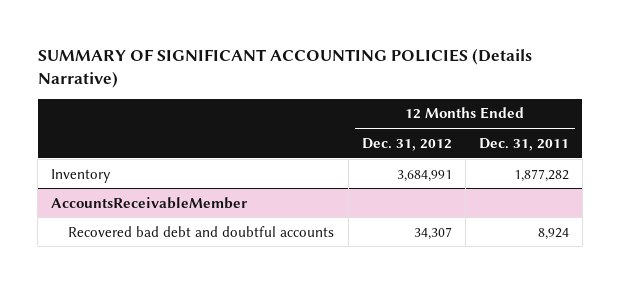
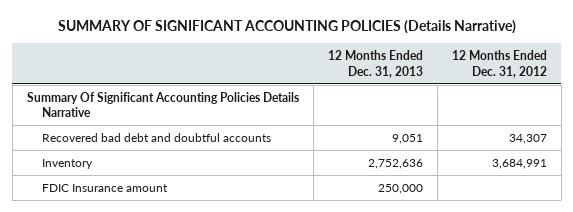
[478,137,569,151] Dec. 31, 2011 -> none
none -> [327,50,423,78] 12 Months Ended Dec. 31, 2013
[51,196,248,209] AccountsReceivableMember -> none
none -> [26,91,299,118] Summary Of Significant Accounting Policies Details Narrative
[51,168,112,183] Inventory -> [41,158,93,169] Inventory
none -> [41,183,168,192] FDIC Insurance amount

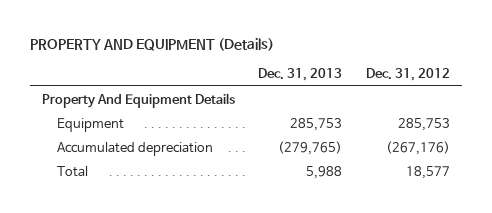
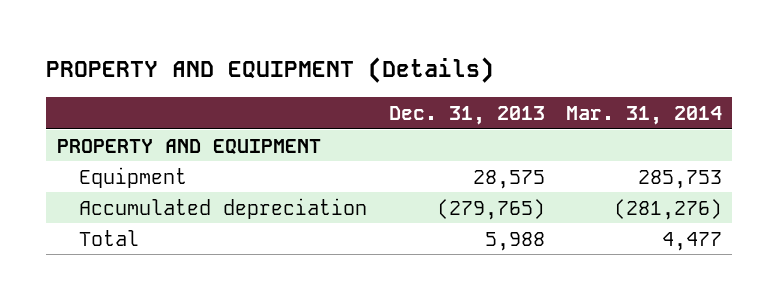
[366,67,451,81] Dec. 31, 2012 -> none
none -> [565,106,722,126] Mar. 31, 2014
[41,92,235,108] Property And Equipment Details -> [56,138,321,154] PROPERTY AND EQUIPMENT
[290,117,343,131] 285,753 -> [472,169,545,189] 28,575

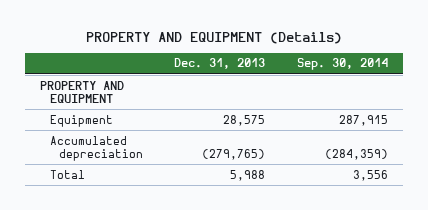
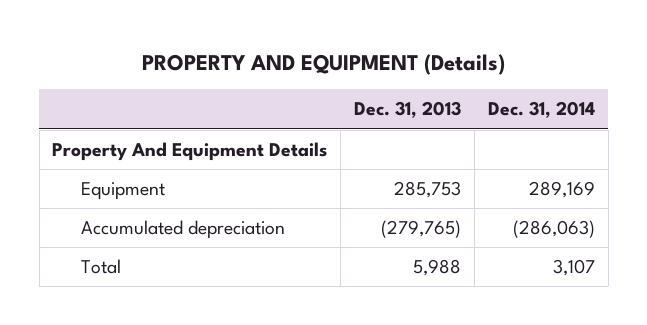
[296,58,388,71] Sep. 30, 2014 -> none
none -> [487,101,595,119] Dec. 31, 2014
[40,80,125,103] PROPERTY AND EQUIPMENT -> [52,142,328,162] Property And Equipment Details
[223,114,266,126] 28,575 -> [394,181,462,199] 285,753

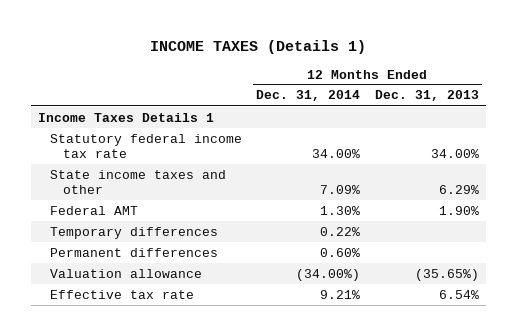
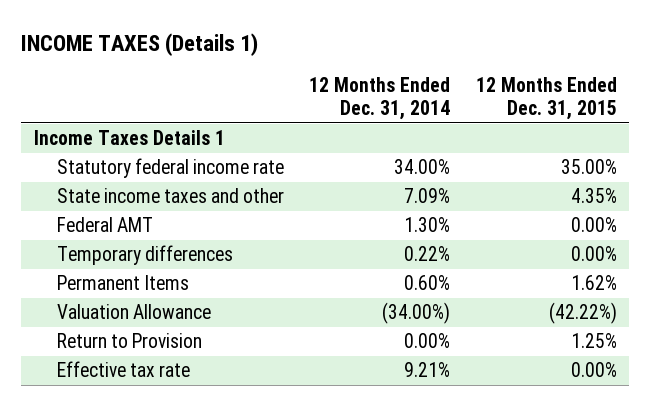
[374,90,479,102] Dec. 31, 2013 -> none
none -> [475,77,617,120] 12 Months Ended Dec. 31, 2015
[50,133,243,159] Statutory federal income tax rate -> [57,158,285,179] Statutory federal income rate
[50,247,219,257] Permanent differences -> [57,275,190,291] Permanent Items
[50,268,203,278] Valuation allowance -> [57,304,212,320] Valuation Allowance
none -> [57,333,203,349] Return to Provision

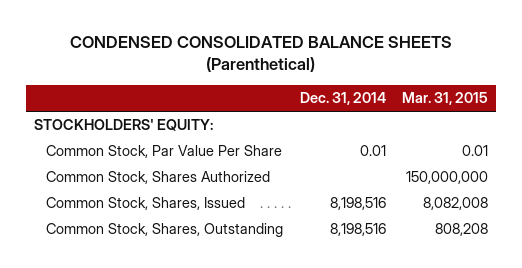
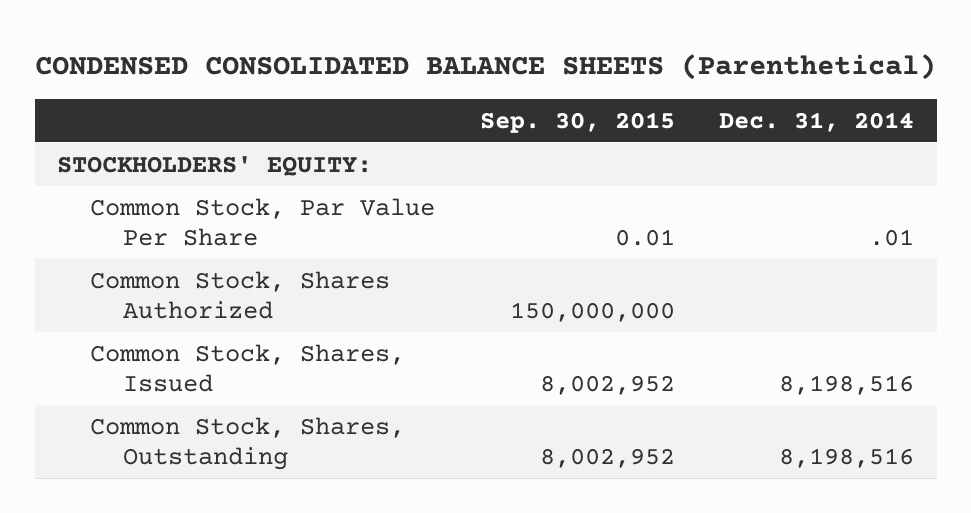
[402,92,489,106] Mar. 31, 2015 -> none
none -> [479,111,675,133] Sep. 30, 2015
[359,145,386,157] 0.01 -> [869,229,915,247] .01

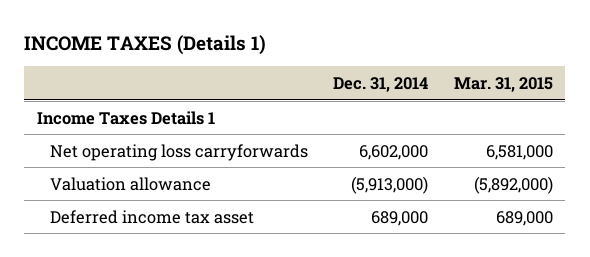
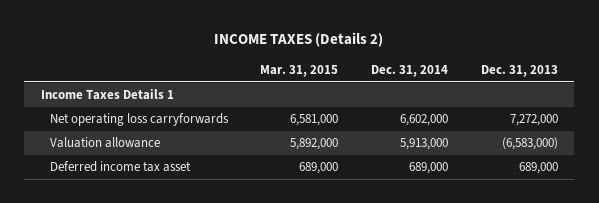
[24,34,267,55] INCOME TAXES (Details 1) -> [214,32,384,48] INCOME TAXES (Details 2)
none -> [480,64,558,77] Dec. 31, 2013
[351,175,429,194] (5,913,000) -> [400,138,449,151] 5,913,000
[473,175,553,194] (5,892,000) -> [290,138,339,151] 5,892,000

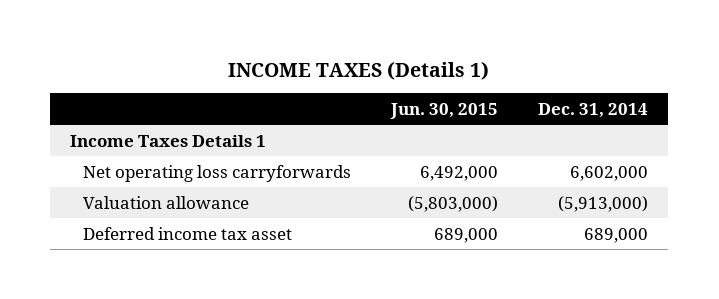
[214,32,384,48] INCOME TAXES (Details 2) -> [228,60,490,80] INCOME TAXES (Details 1)
[260,64,339,77] Mar. 31, 2015 -> none
[480,64,558,77] Dec. 31, 2013 -> none
none -> [390,102,499,119] Jun. 30, 2015
[400,138,449,151] 5,913,000 -> [558,195,649,212] (5,913,000)

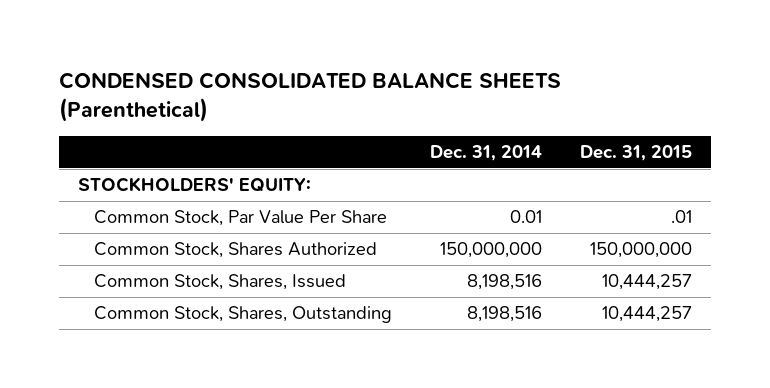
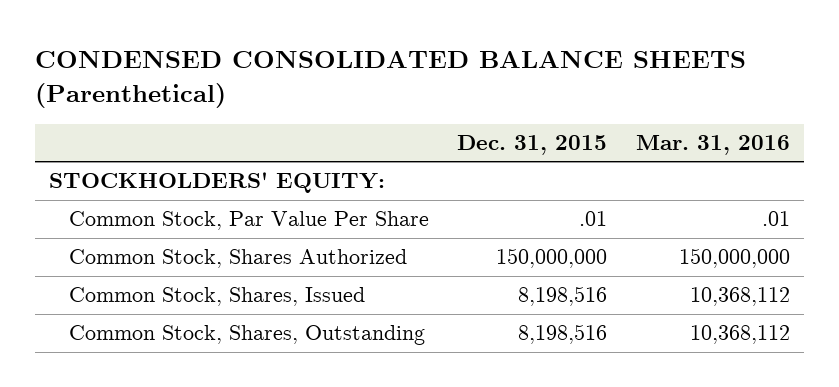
[430,144,543,161] Dec. 31, 2014 -> none
none -> [635,134,790,155] Mar. 31, 2016
[602,274,693,291] 10,444,257 -> [518,286,608,307] 8,198,516
[602,306,693,323] 10,444,257 -> [518,324,608,345] 8,198,516

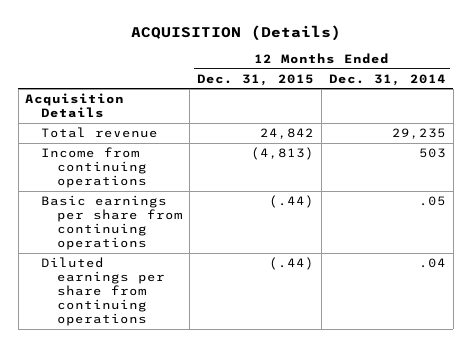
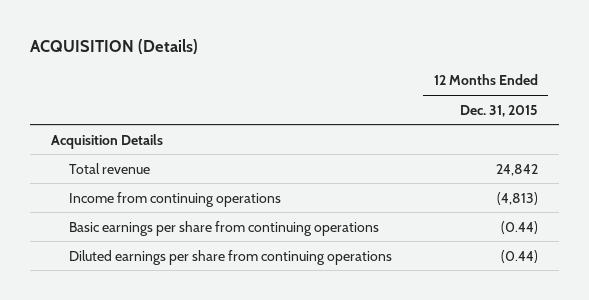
[329,73,447,86] Dec. 31, 2014 -> none
[269,195,315,209] (.44) -> [500,220,538,234] (0.44)
[269,257,315,271] (.44) -> [500,249,538,263] (0.44)

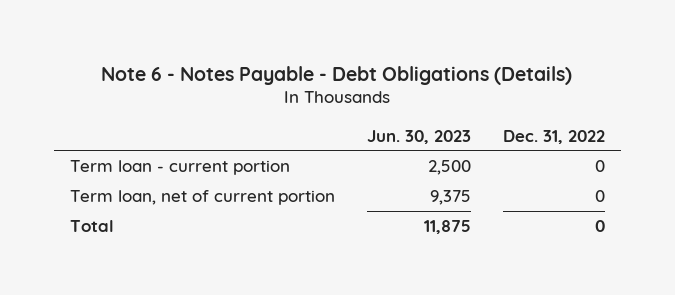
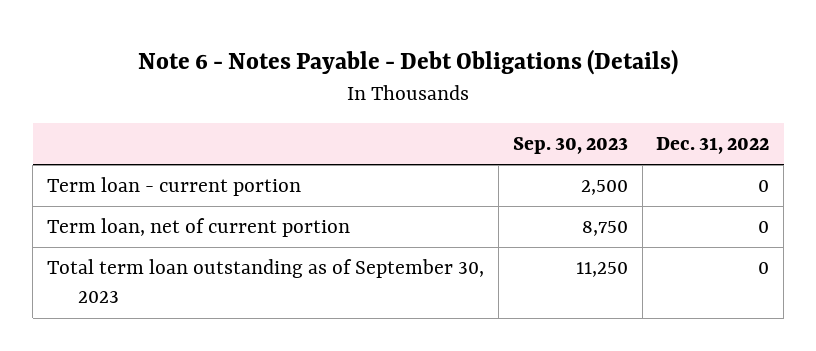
[366,129,471,144] Jun. 30, 2023 -> none
none -> [512,137,628,155] Sep. 30, 2023
[70,220,115,233] Total -> [46,259,484,304] Total term loan outstanding as of September 30, 2023

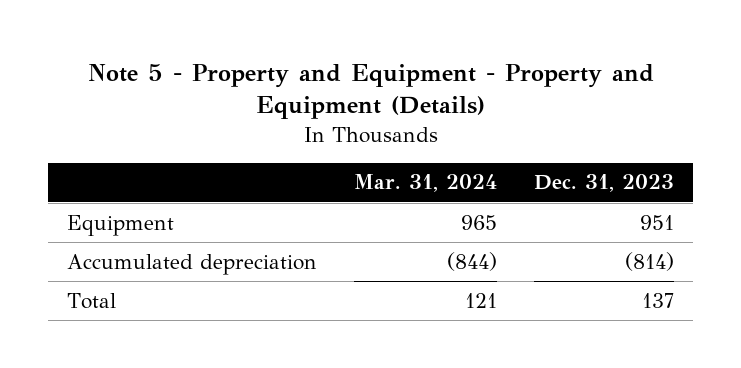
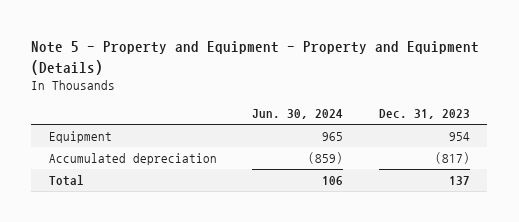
[354,174,498,193] Mar. 31, 2024 -> none
none -> [252,109,344,120] Jun. 30, 2024
[640,214,675,230] 951 -> [448,132,470,142] 954
[625,251,675,271] (814) -> [434,152,470,165] (817)

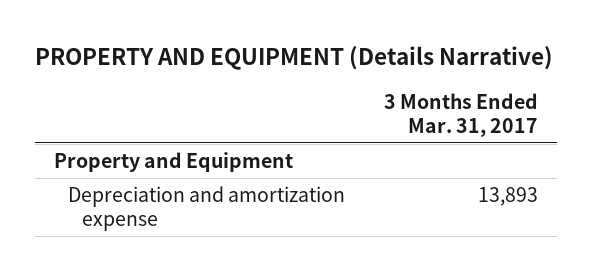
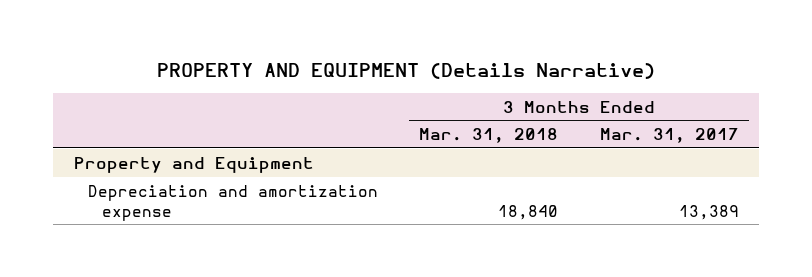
none -> [419,128,559,144] Mar. 31, 2018
[477,187,538,207] 13,893 -> [678,204,739,220] 13,389

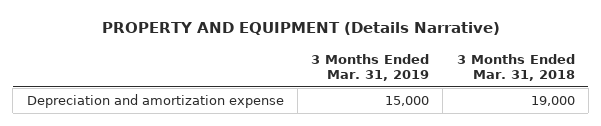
[599,128,739,144] Mar. 31, 2017 -> none
none -> [311,53,430,82] 3 Months Ended Mar. 31, 2019
[73,156,314,173] Property and Equipment -> none
[498,204,559,220] 18,840 -> [530,96,575,107] 19,000

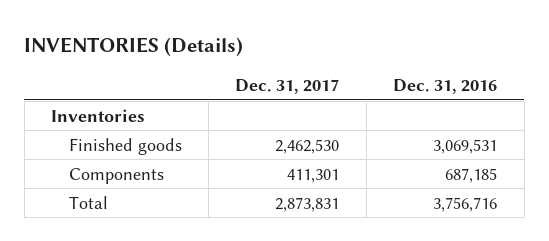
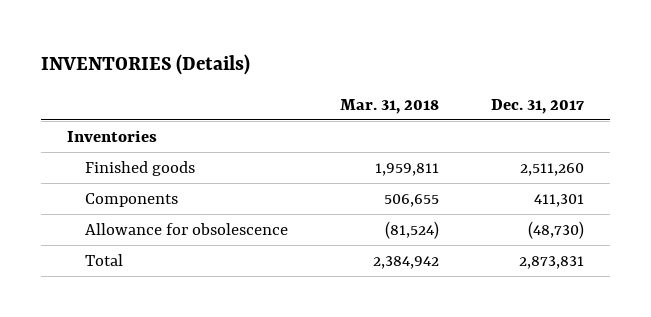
[393,78,498,94] Dec. 31, 2016 -> none
none -> [340,98,440,114] Mar. 31, 2018
[275,138,340,154] 2,462,530 -> [520,162,585,176] 2,511,260
none -> [84,222,288,235] Allowance for obsolescence

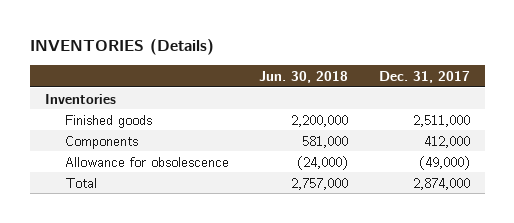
[340,98,440,114] Mar. 31, 2018 -> none
none -> [259,70,349,83] Jun. 30, 2018
[520,162,585,176] 2,511,260 -> [412,114,470,127] 2,511,000
[534,193,585,207] 411,301 -> [423,135,470,148] 412,000
[528,220,585,239] (48,730) -> [418,155,470,170] (49,000)
[519,255,585,269] 2,873,831 -> [412,177,470,190] 2,874,000

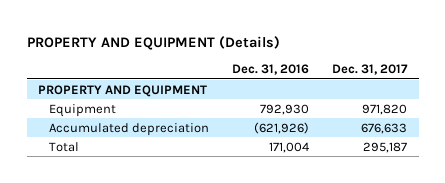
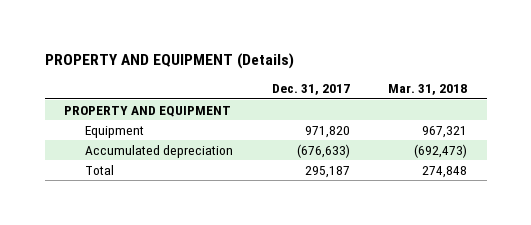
[232,64,310,76] Dec. 31, 2016 -> none
none -> [388,84,468,96] Mar. 31, 2018
[361,122,408,134] 676,633 -> [296,143,350,158] (676,633)

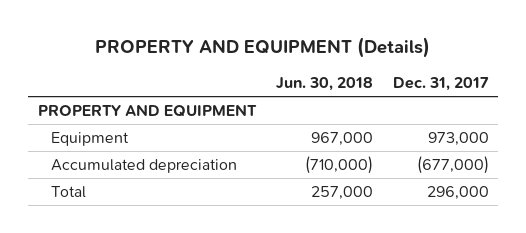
[388,84,468,96] Mar. 31, 2018 -> none
none -> [275,76,373,91] Jun. 30, 2018
[304,125,350,138] 971,820 -> [427,132,489,147] 973,000
[296,143,350,158] (676,633) -> [416,156,489,175] (677,000)
[304,165,350,178] 295,187 -> [426,186,489,201] 296,000

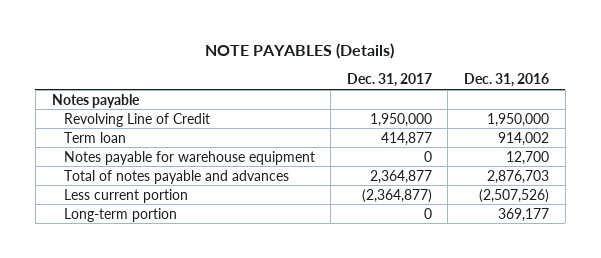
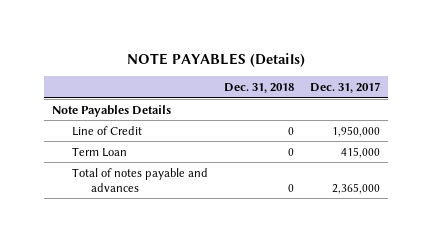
[464,73,550,88] Dec. 31, 2016 -> none
none -> [223,83,294,94] Dec. 31, 2018
[51,93,140,108] Notes payable -> none
[63,150,315,165] Notes payable for warehouse equipment -> none
[63,188,188,203] Less current portion -> none
[63,207,177,222] Long-term portion -> none
none -> [52,104,172,117] Note Payables Details
[63,112,210,127] Revolving Line of Credit -> [71,125,142,136] Line of Credit
[63,131,126,143] Term loan -> [71,146,127,157] Term Loan
[380,131,432,146] 414,877 -> [341,146,381,158] 415,000
[369,169,432,184] 2,364,877 -> [332,182,381,194] 2,365,000

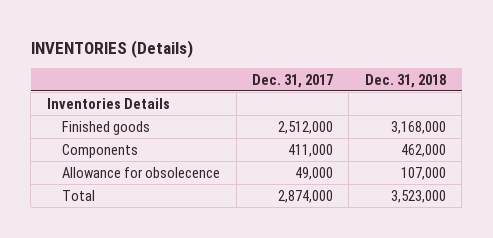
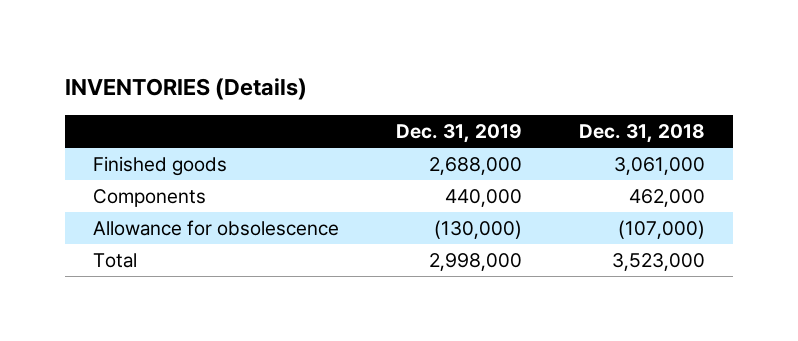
[252,73,334,88] Dec. 31, 2017 -> none
none -> [395,124,522,144] Dec. 31, 2019
[46,97,170,109] Inventories Details -> none
[390,120,446,134] 3,168,000 -> [613,157,705,176] 3,061,000
[62,166,221,178] Allowance for obsolecence -> [93,220,340,237] Allowance for obsolescence
[400,166,446,180] 107,000 -> [617,220,705,240] (107,000)

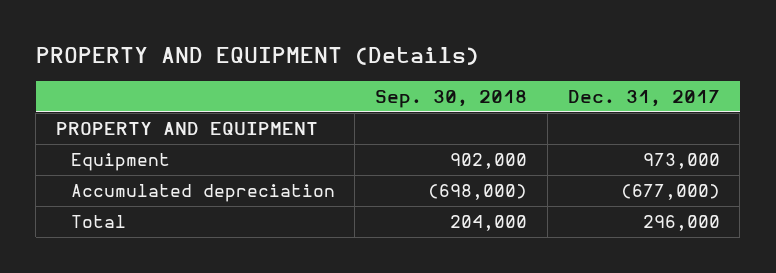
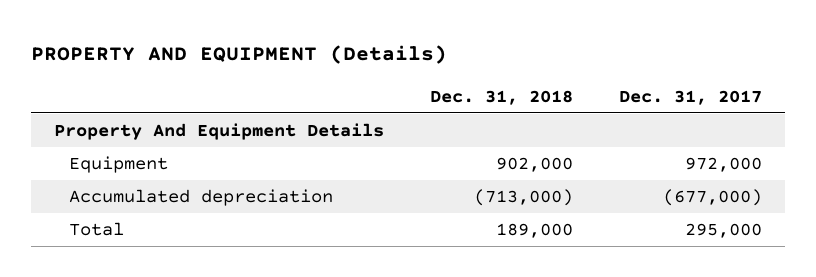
[375,89,528,108] Sep. 30, 2018 -> none
none -> [430,89,574,105] Dec. 31, 2018
[56,122,319,136] PROPERTY AND EQUIPMENT -> [54,123,385,141] Property And Equipment Details
[642,153,720,170] 973,000 -> [685,157,763,173] 972,000
[642,215,720,232] 296,000 -> [685,223,763,239] 295,000

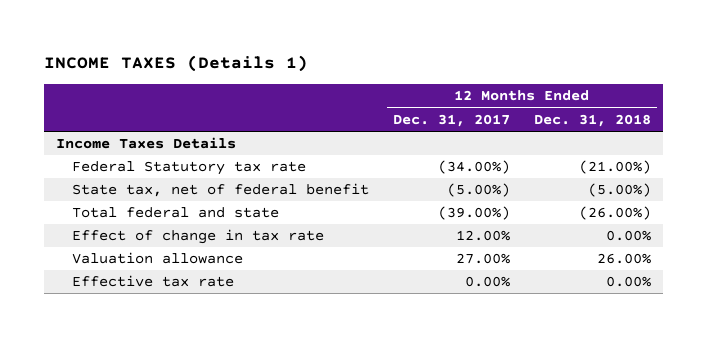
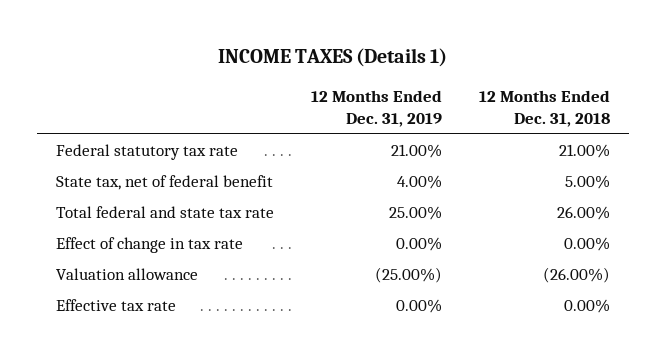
[393,113,511,127] Dec. 31, 2017 -> none
none -> [310,89,442,127] 12 Months Ended Dec. 31, 2019
[56,137,237,150] Income Taxes Details -> none
[72,161,307,176] Federal Statutory tax rate -> [55,144,238,161] Federal statutory tax rate
[579,160,652,175] (21.00%) -> [559,144,611,159] 21.00%
[588,183,652,198] (5.00%) -> [565,175,611,190] 5.00%
[72,207,280,219] Total federal and state -> [55,206,274,219] Total federal and state tax rate
[579,206,652,221] (26.00%) -> [557,206,611,221] 26.00%
[597,253,652,265] 26.00% -> [543,267,611,284] (26.00%)

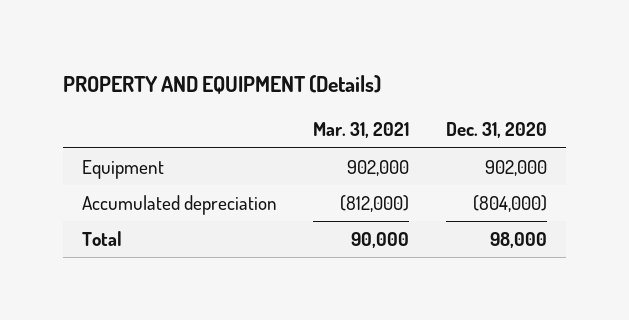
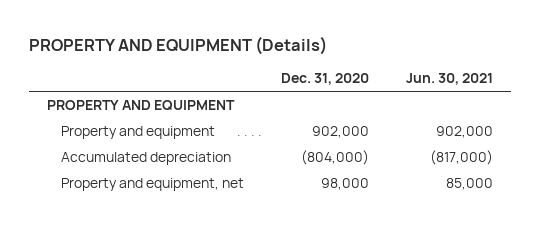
[313,122,410,139] Mar. 31, 2021 -> none
none -> [405,73,493,86] Jun. 30, 2021
none -> [47,100,236,112] PROPERTY AND EQUIPMENT
[81,160,164,180] Equipment -> [60,126,215,140] Property and equipment
[81,231,122,247] Total -> [60,178,244,192] Property and equipment, net

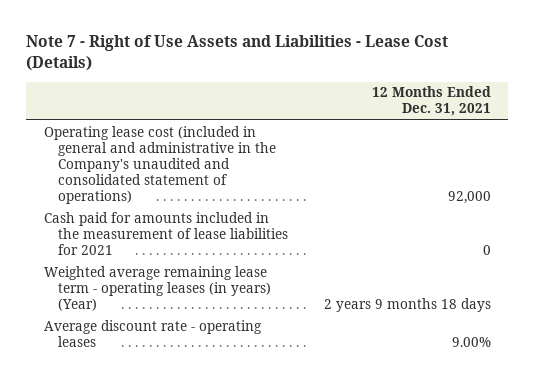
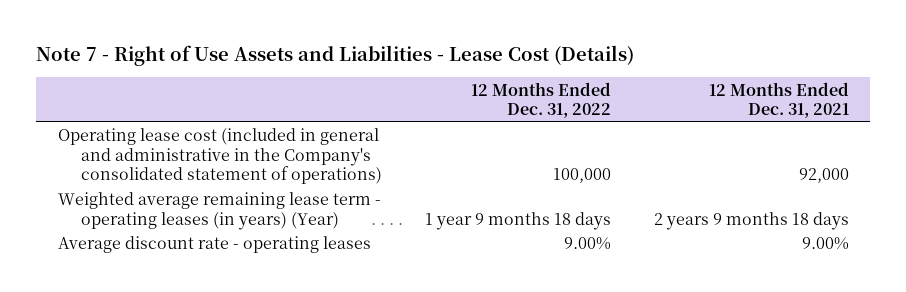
none -> [470,81,611,119] 12 Months Ended Dec. 31, 2022
[44,211,289,256] Cash paid for amounts included in the measurement of lease liabilities for 2021 -> none
[44,125,277,205] Operating lease cost (included in general and administrative in the Company's unaudited and consolidated statement of operations) -> [57,128,382,185] Operating lease cost (included in general and administrative in the Company's consolidated statement of operations)

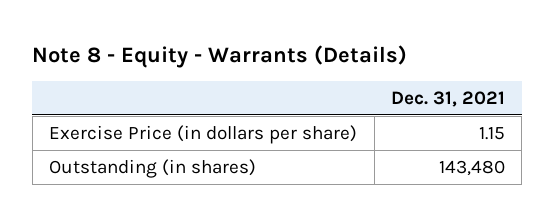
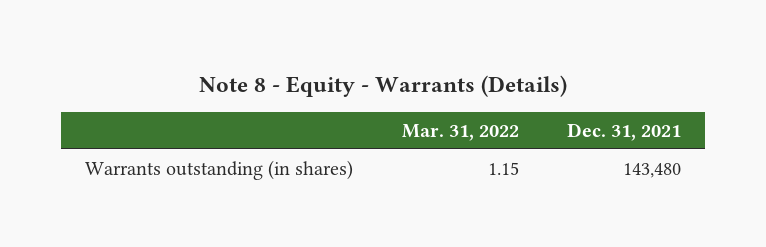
none -> [401,124,519,142] Mar. 31, 2022
[49,124,358,144] Exercise Price (in dollars per share) -> none
[49,158,257,178] Outstanding (in shares) -> [85,159,354,180] Warrants outstanding (in shares)

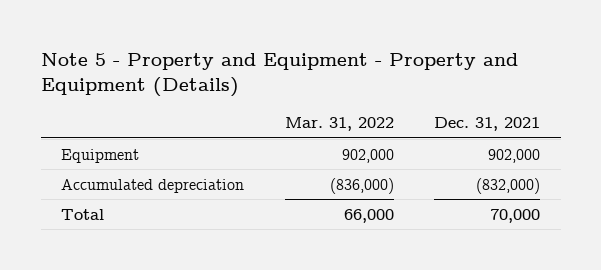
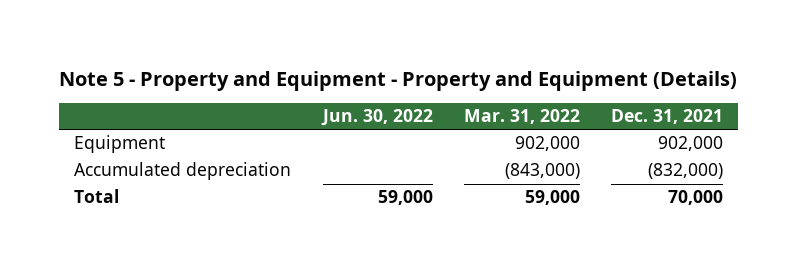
none -> [320,109,433,127] Jun. 30, 2022
[329,177,394,194] (836,000) -> [504,163,580,180] (843,000)
[343,208,394,223] 66,000 -> [524,190,580,206] 59,000

